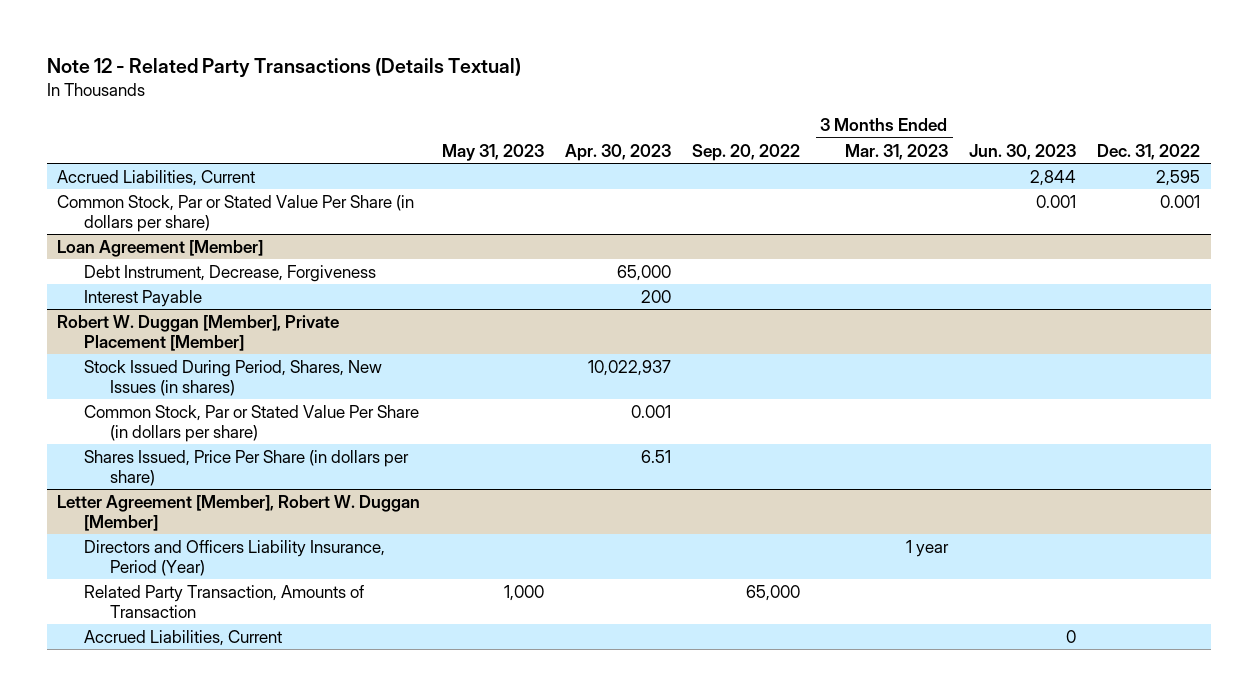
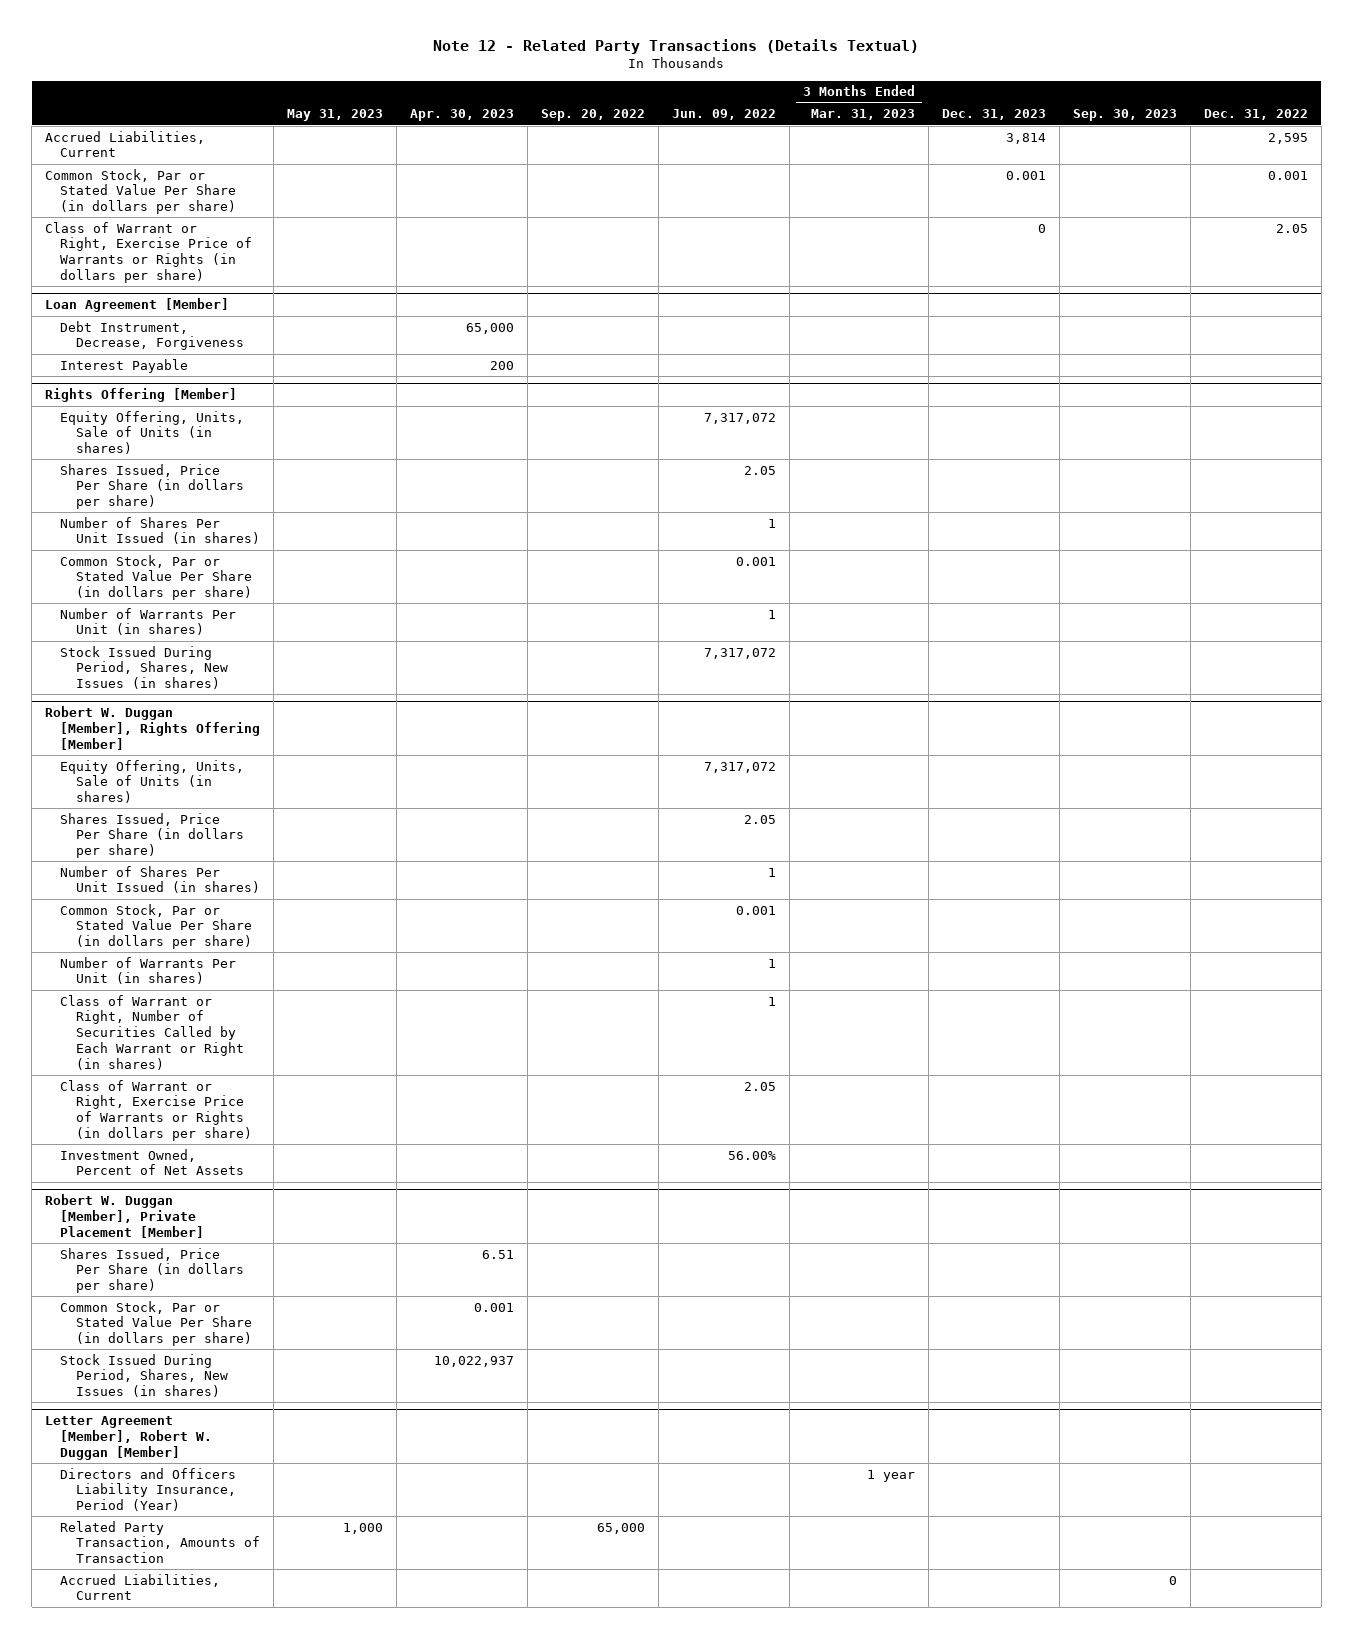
[968,143,1076,160] Jun. 30, 2023 -> none
none -> [672,109,777,121] Jun. 09, 2022
none -> [941,109,1046,121] Dec. 31, 2023
none -> [1072,109,1177,122] Sep. 30, 2023
none -> [44,221,253,283] Class of Warrant or Right, Exercise Price of Warrants or Rights (in dollars per share)
none -> [44,388,237,403] Rights Offering [Member]
none -> [60,410,245,455] Equity Offering, Units, Sale of Units (in shares)
none -> [60,463,244,510] Shares Issued, Price Per Share (in dollars per share)
none -> [60,516,260,545] Number of Shares Per Unit Issued (in shares)
none -> [60,554,252,601] Common Stock, Par or Stated Value Per Share (in dollars per share)
none -> [60,607,237,636] Number of Warrants Per Unit (in shares)
none -> [60,645,228,690] Stock Issued During Period, Shares, New Issues (in shares)
none -> [44,706,261,750] Robert W. Duggan [Member], Rights Offering [Member]
none -> [60,759,245,804] Equity Offering, Units, Sale of Units (in shares)
none -> [60,812,244,859] Shares Issued, Price Per Share (in dollars per share)
none -> [60,865,260,894] Number of Shares Per Unit Issued (in shares)
none -> [60,903,252,950] Common Stock, Par or Stated Value Per Share (in dollars per share)
none -> [60,956,237,985] Number of Warrants Per Unit (in shares)
none -> [60,994,244,1070] Class of Warrant or Right, Number of Securities Called by Each Warrant or Right (in shares)
none -> [60,1079,252,1141] Class of Warrant or Right, Exercise Price of Warrants or Rights (in dollars per share)
none -> [60,1148,244,1176] Investment Owned, Percent of Net Assets
[83,404,419,442] Common Stock, Par or Stated Value Per Share (in dollars per share) -> [60,1300,252,1347] Common Stock, Par or Stated Value Per Share (in dollars per share)
[83,359,382,396] Stock Issued During Period, Shares, New Issues (in shares) -> [60,1353,228,1398] Stock Issued During Period, Shares, New Issues (in shares)

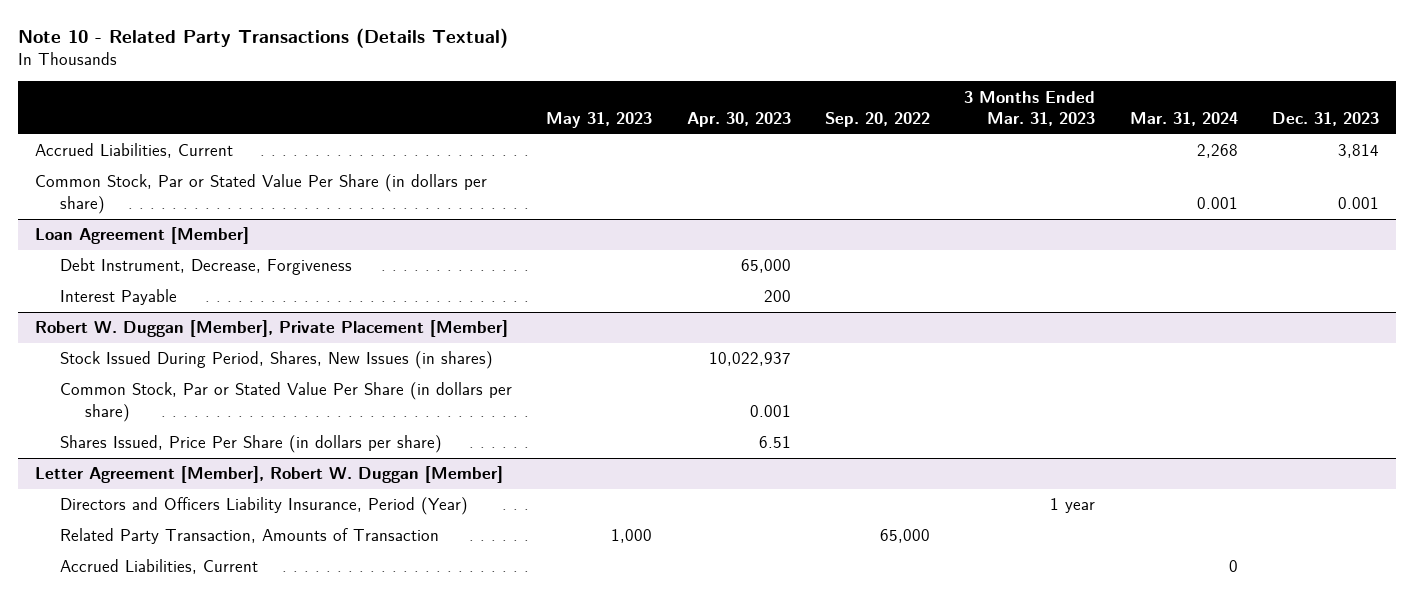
[433,39,920,55] Note 12 - Related Party Transactions (Details Textual) -> [17,28,508,49] Note 10 - Related Party Transactions (Details Textual)
[672,109,777,121] Jun. 09, 2022 -> none
[1072,109,1177,122] Sep. 30, 2023 -> none
[1203,109,1308,121] Dec. 31, 2022 -> none
none -> [1129,111,1238,126] Mar. 31, 2024
[44,221,253,283] Class of Warrant or Right, Exercise Price of Warrants or Rights (in dollars per share) -> none
[44,388,237,403] Rights Offering [Member] -> none
[60,410,245,455] Equity Offering, Units, Sale of Units (in shares) -> none
[60,463,244,510] Shares Issued, Price Per Share (in dollars per share) -> none
[60,516,260,545] Number of Shares Per Unit Issued (in shares) -> none
[60,554,252,601] Common Stock, Par or Stated Value Per Share (in dollars per share) -> none
[60,607,237,636] Number of Warrants Per Unit (in shares) -> none
[60,645,228,690] Stock Issued During Period, Shares, New Issues (in shares) -> none
[44,706,261,750] Robert W. Duggan [Member], Rights Offering [Member] -> none
[60,759,245,804] Equity Offering, Units, Sale of Units (in shares) -> none
[60,812,244,859] Shares Issued, Price Per Share (in dollars per share) -> none
[60,865,260,894] Number of Shares Per Unit Issued (in shares) -> none
[60,903,252,950] Common Stock, Par or Stated Value Per Share (in dollars per share) -> none
[60,956,237,985] Number of Warrants Per Unit (in shares) -> none
[60,994,244,1070] Class of Warrant or Right, Number of Securities Called by Each Warrant or Right (in shares) -> none
[60,1079,252,1141] Class of Warrant or Right, Exercise Price of Warrants or Rights (in dollars per share) -> none
[60,1148,244,1176] Investment Owned, Percent of Net Assets -> none
[60,1300,252,1347] Common Stock, Par or Stated Value Per Share (in dollars per share) -> [60,382,513,422] Common Stock, Par or Stated Value Per Share (in dollars per share)
[60,1247,244,1294] Shares Issued, Price Per Share (in dollars per share) -> [60,435,443,454] Shares Issued, Price Per Share (in dollars per share)

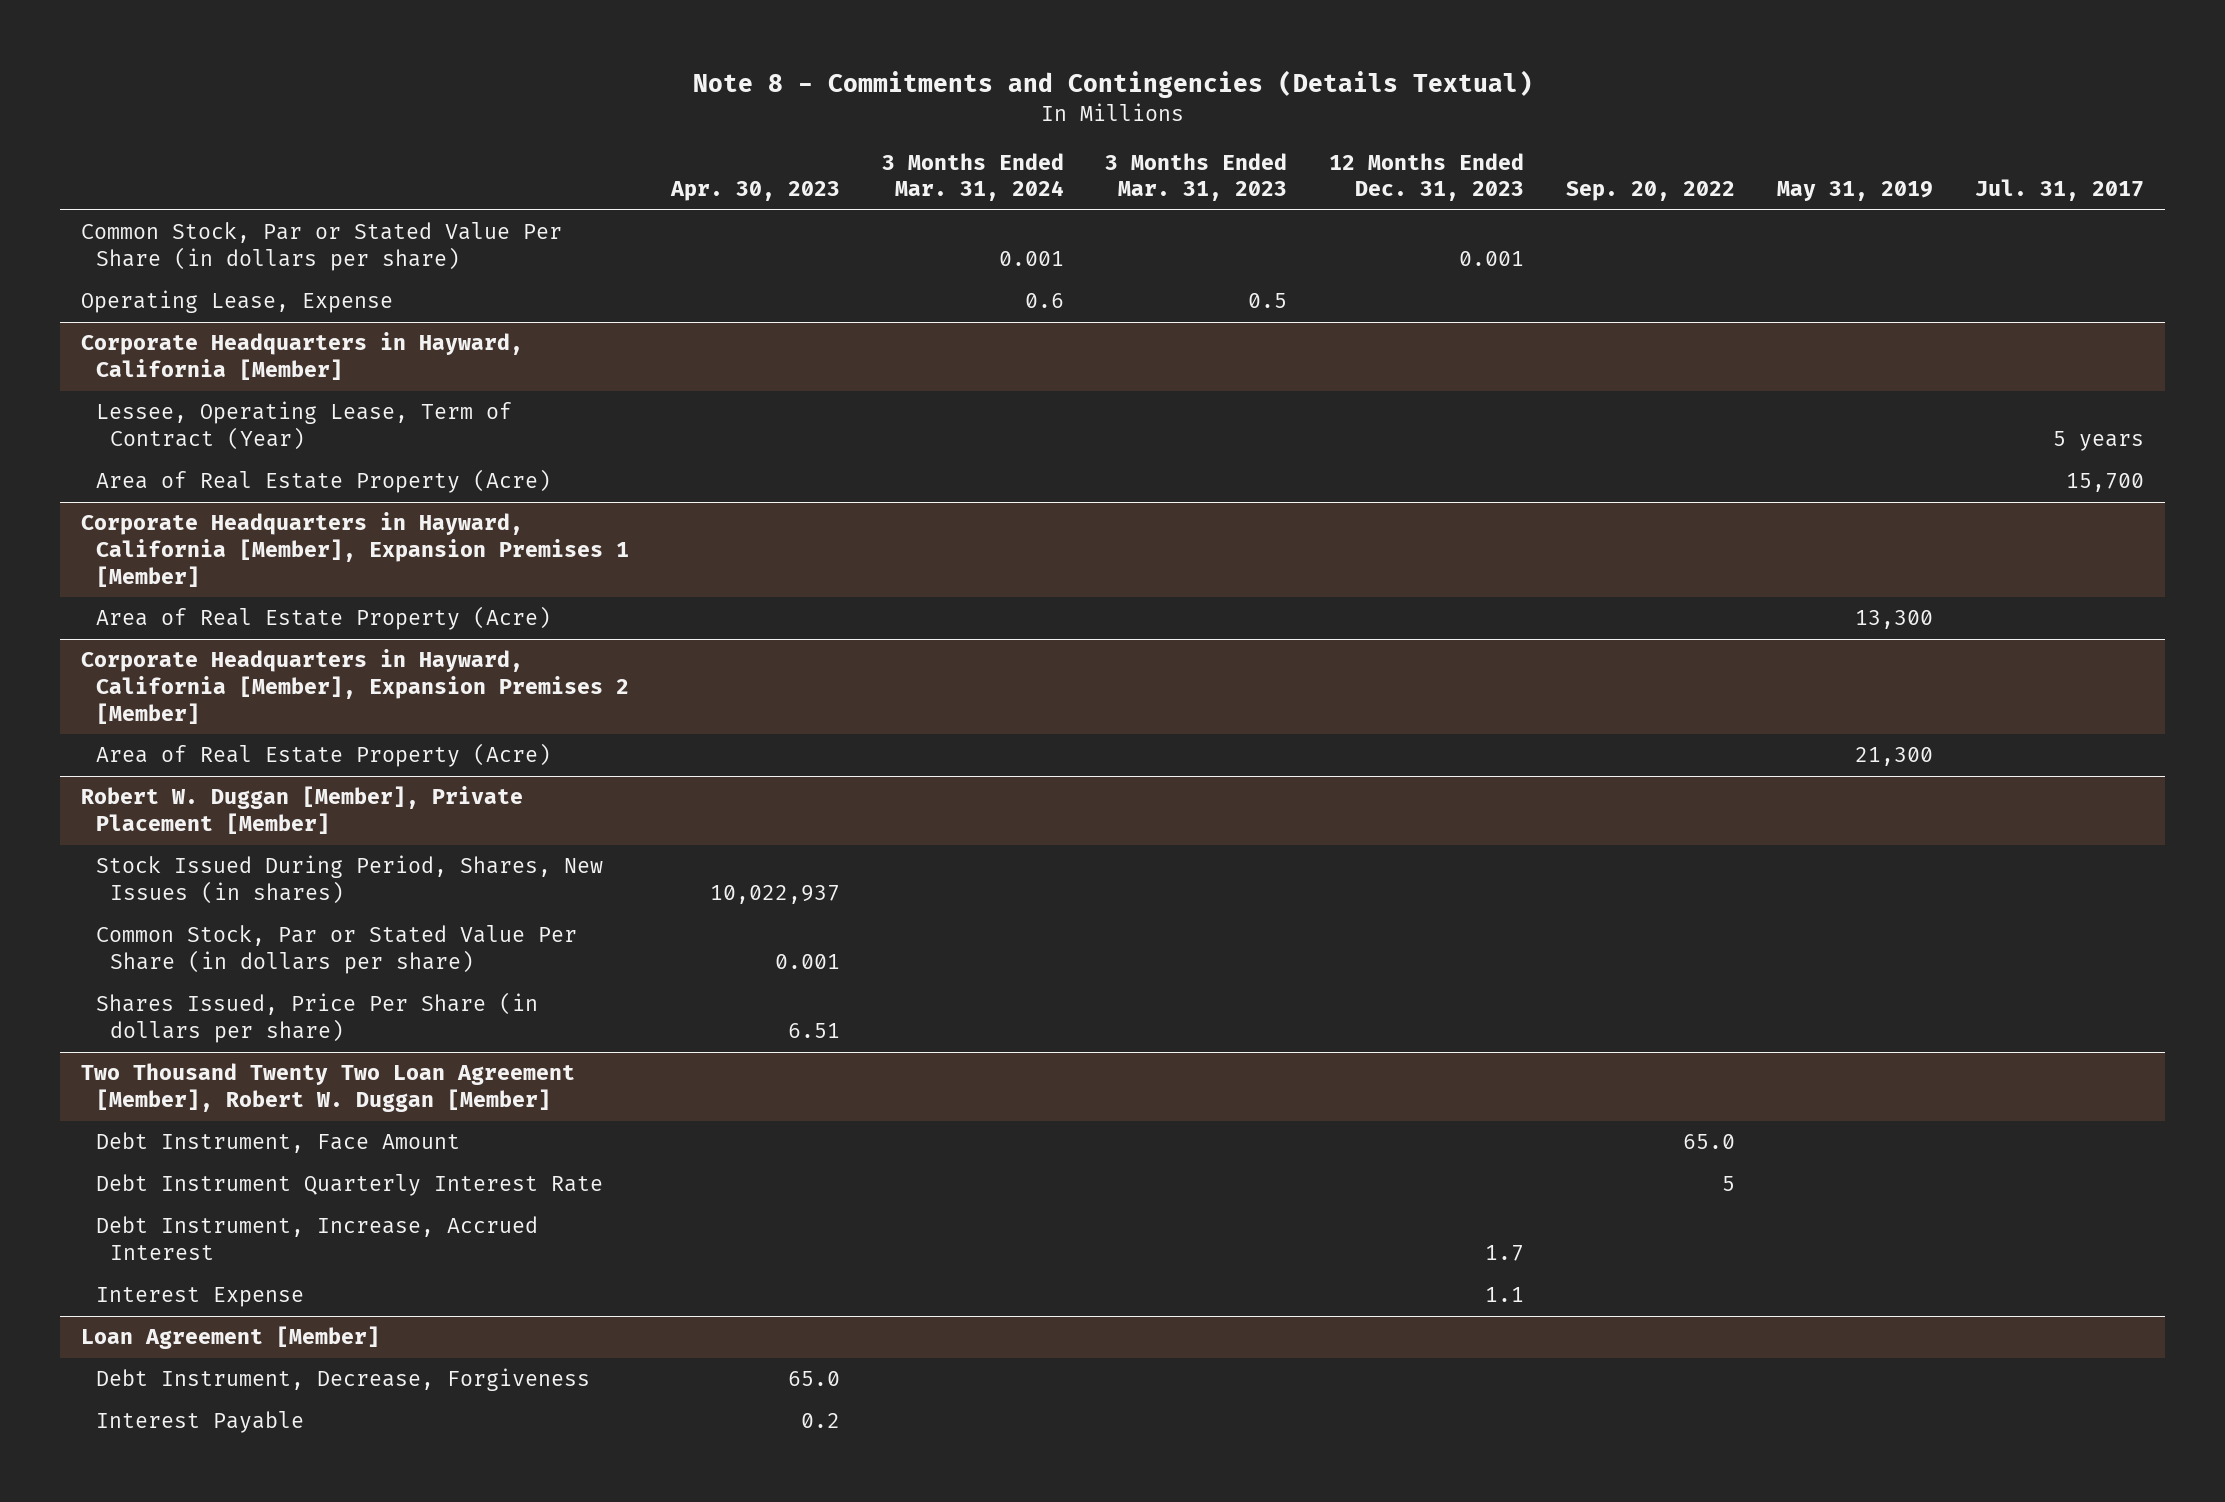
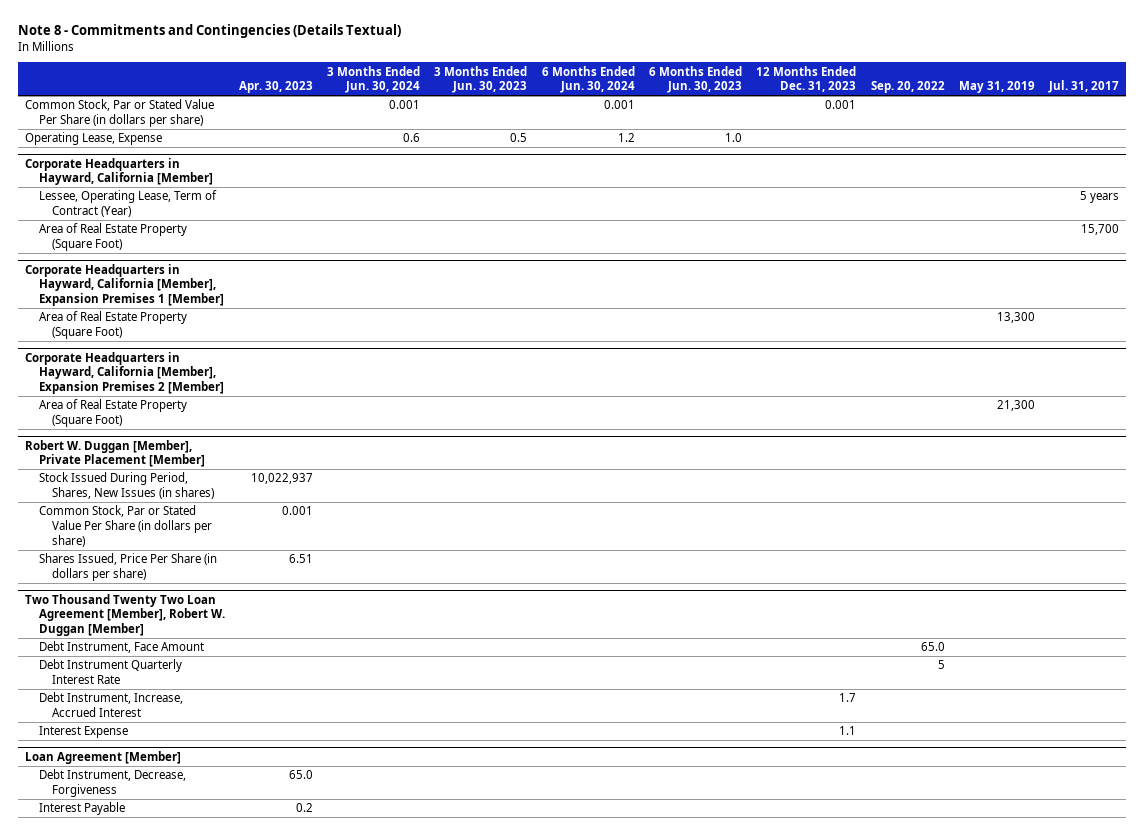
[881,152,1064,202] 3 Months Ended Mar. 31, 2024 -> none
[1105,152,1288,202] 3 Months Ended Mar. 31, 2023 -> none
none -> [327,65,421,94] 3 Months Ended Jun. 30, 2024
none -> [434,65,528,94] 3 Months Ended Jun. 30, 2023
none -> [541,65,635,94] 6 Months Ended Jun. 30, 2024
none -> [648,65,742,94] 6 Months Ended Jun. 30, 2023
[95,469,551,494] Area of Real Estate Property (Acre) -> [38,223,187,252] Area of Real Estate Property (Square Foot)
[95,606,551,631] Area of Real Estate Property (Acre) -> [38,311,187,340] Area of Real Estate Property (Square Foot)
[95,743,551,768] Area of Real Estate Property (Acre) -> [38,399,187,428] Area of Real Estate Property (Square Foot)

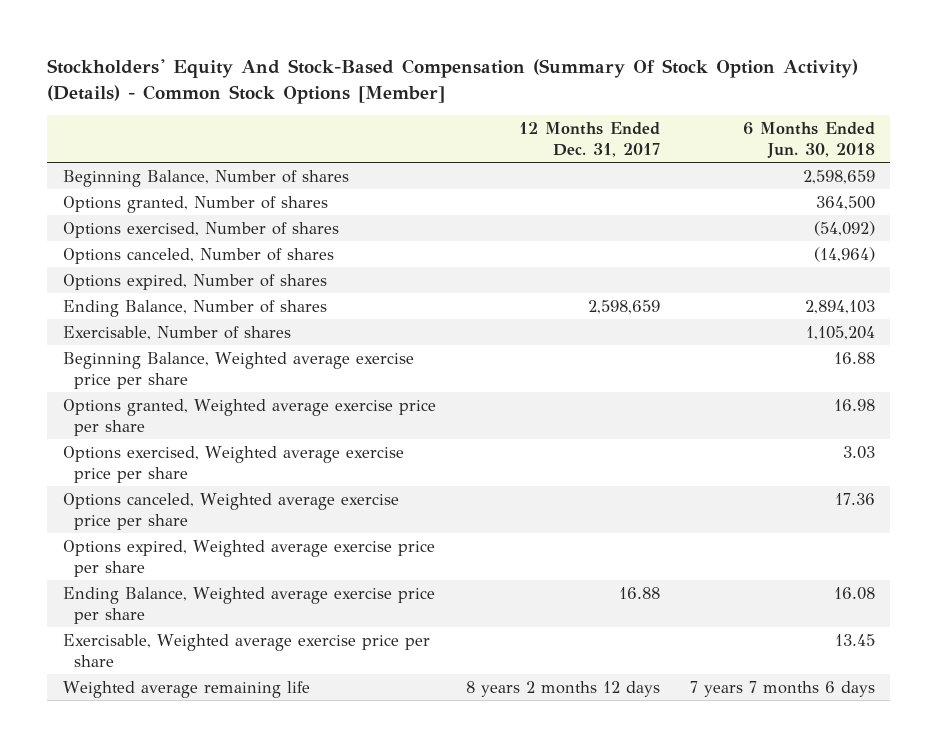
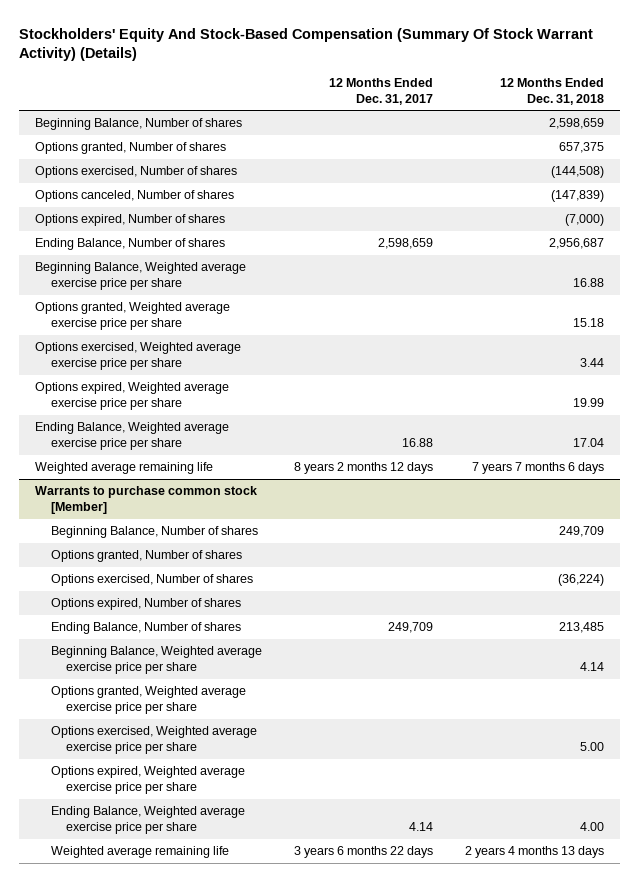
[47,59,859,104] Stockholders' Equity And Stock-Based Compensation (Summary Of Stock Option Activity) (Details) - Common Stock Options [Member] -> [19,27,594,62] Stockholders' Equity And Stock-Based Compensation (Summary Of Stock Warrant Activity) (Details)
[743,121,876,159] 6 Months Ended Jun. 30, 2018 -> none
none -> [499,78,604,105] 12 Months Ended Dec. 31, 2018
[62,325,291,340] Exercisable, Number of shares -> none
[62,492,399,531] Options canceled, Weighted average exercise price per share -> none
[62,633,430,668] Exercisable, Weighted average exercise price per share -> none
none -> [35,486,258,514] Warrants to purchase common stock [Member]
none -> [50,526,258,539] Beginning Balance, Number of shares
none -> [50,550,242,563] Options granted, Number of shares
none -> [50,574,253,587] Options exercised, Number of shares
none -> [50,598,241,611] Options expired, Number of shares
none -> [50,622,241,635] Ending Balance, Number of shares
none -> [50,646,262,674] Beginning Balance, Weighted average exercise price per share
none -> [50,686,246,714] Options granted, Weighted average exercise price per share
none -> [50,726,257,754] Options exercised, Weighted average exercise price per share
none -> [50,766,245,794] Options expired, Weighted average exercise price per share
none -> [50,806,245,834] Ending Balance, Weighted average exercise price per share
none -> [50,846,229,859] Weighted average remaining life

